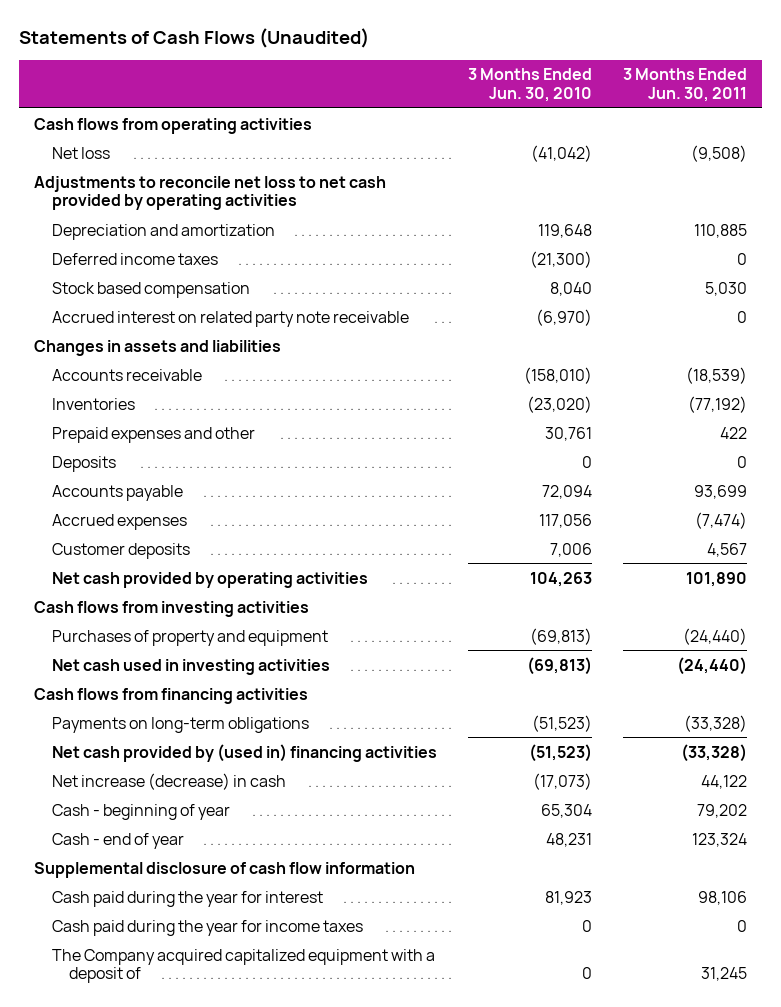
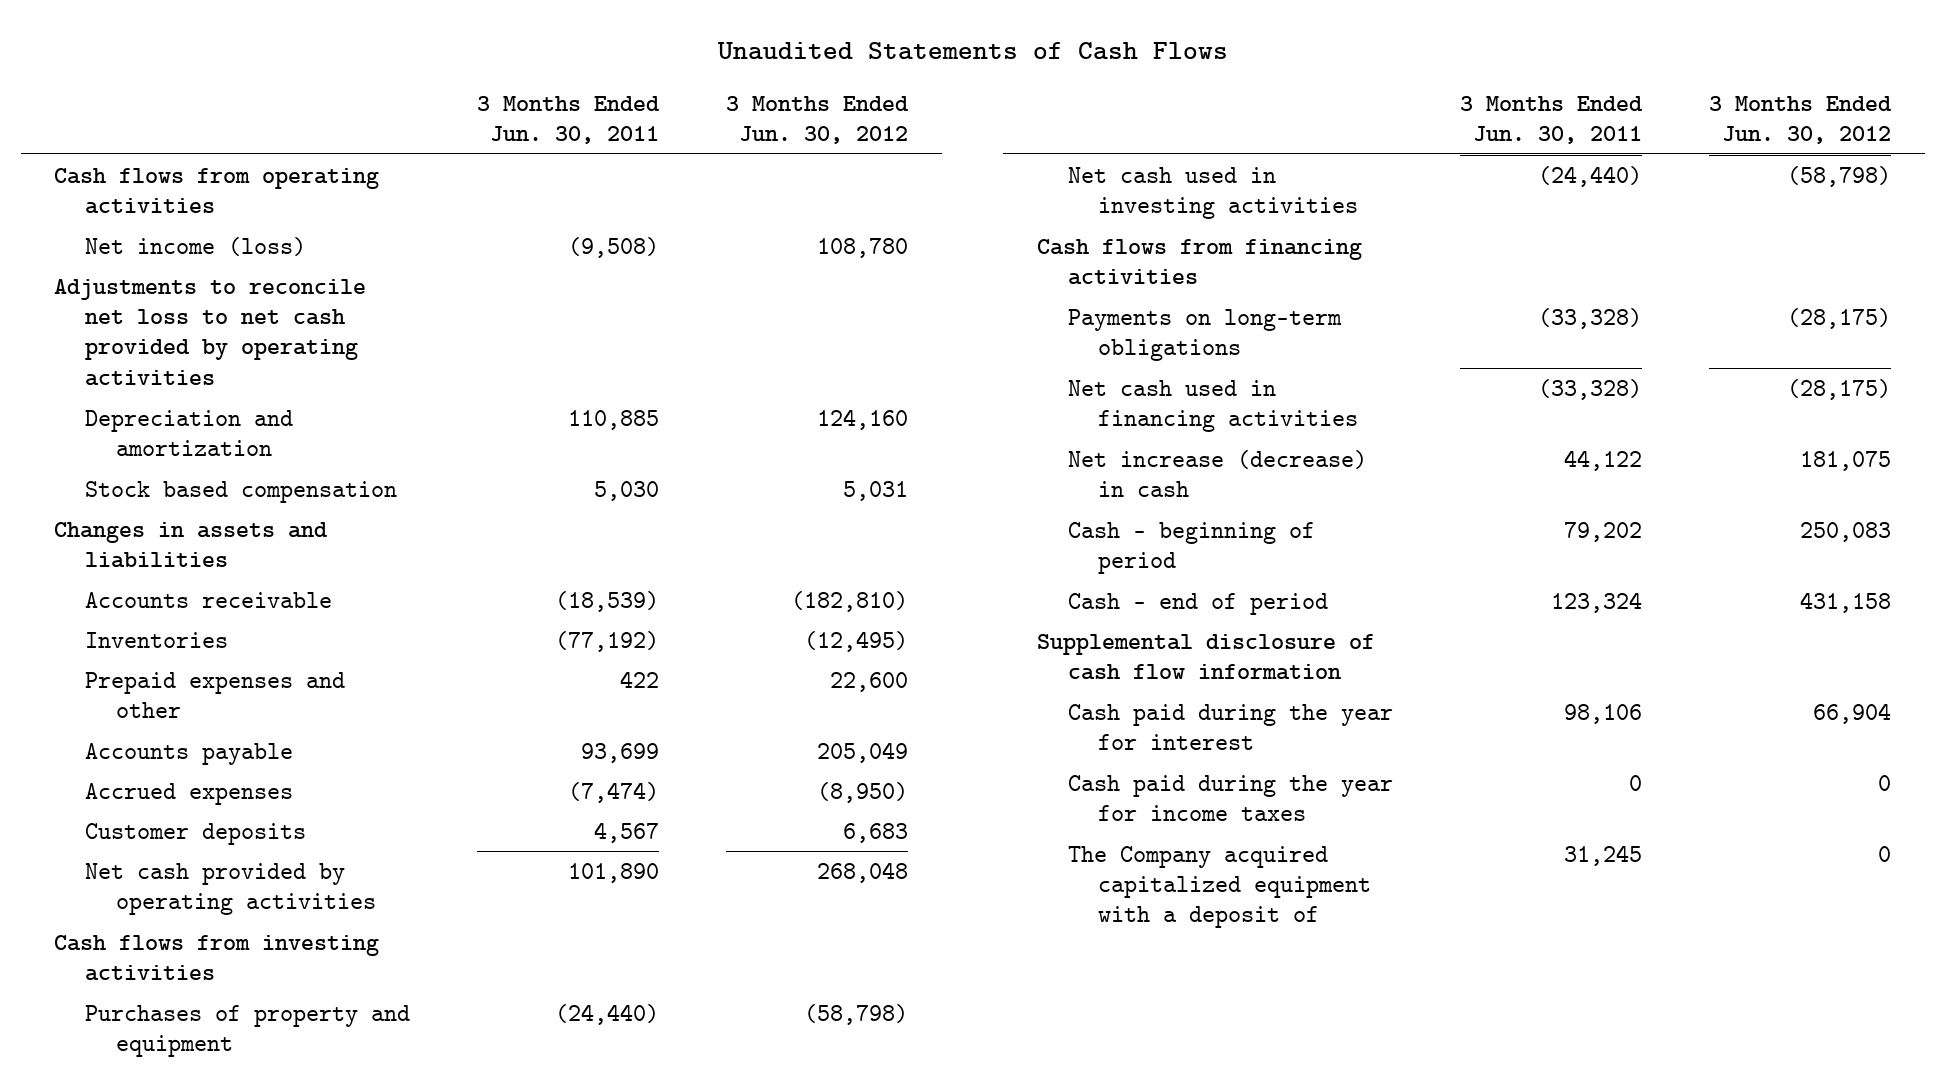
[18,27,369,48] Statements of Cash Flows (Unaudited) -> [716,41,1228,60] Unaudited Statements of Cash Flows
[467,68,592,103] 3 Months Ended Jun. 30, 2010 -> none
none -> [726,95,910,145] 3 Months Ended Jun. 30, 2012
[51,146,110,159] Net loss -> [84,236,306,256] Net income (loss)
[51,252,218,265] Deferred income taxes -> none
[51,310,409,327] Accrued interest on related party note receivable -> none
[51,455,116,472] Deposits -> none
[51,743,437,762] Net cash provided by (used in) financing activities -> [1067,379,1359,433] Net cash used in financing activities
[51,803,230,820] Cash - beginning of year -> [1067,521,1315,575] Cash - beginning of period
[51,832,184,849] Cash - end of year -> [1067,592,1328,615] Cash - end of period

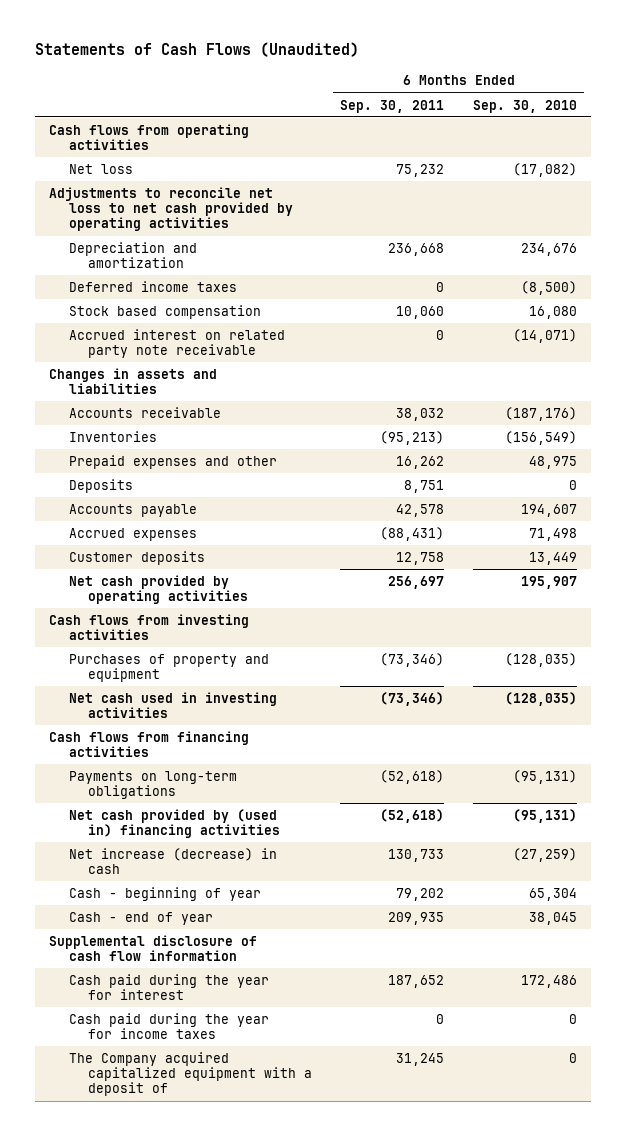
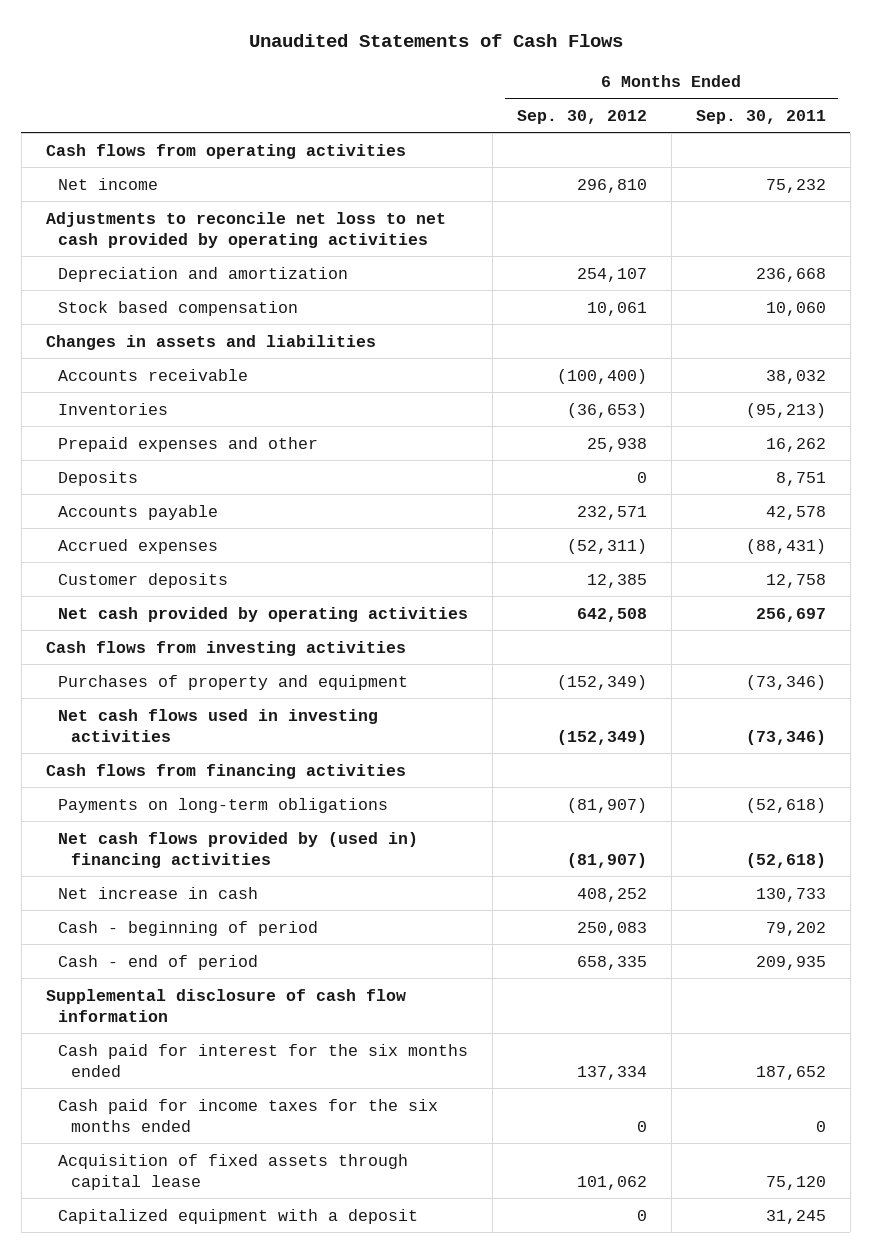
[35,42,360,58] Statements of Cash Flows (Unaudited) -> [248,34,623,48] Unaudited Statements of Cash Flows
[472,99,577,113] Sep. 30, 2010 -> none
none -> [517,109,648,124] Sep. 30, 2012
[68,163,133,174] Net loss -> [58,177,159,190] Net income
[68,280,237,292] Deferred income taxes -> none
[68,328,285,359] Accrued interest on related party note receivable -> none
[68,691,277,719] Net cash used in investing activities -> [58,708,379,742] Net cash flows used in investing activities
[68,808,281,839] Net cash provided by (used in) financing activities -> [58,831,419,868] Net cash flows provided by (used in) financing activities
[68,847,277,875] Net increase (decrease) in cash -> [58,886,259,899] Net increase in cash
[68,886,261,901] Cash - beginning of year -> [58,920,319,936] Cash - beginning of period
[68,911,213,925] Cash - end of year -> [58,954,259,970] Cash - end of period
[68,973,269,1001] Cash paid during the year for interest -> [58,1043,469,1077] Cash paid for interest for the six months ended
[68,1012,269,1040] Cash paid during the year for income taxes -> [58,1098,439,1132] Cash paid for income taxes for the six months ended
none -> [58,1153,409,1190] Acquisition of fixed assets through capital lease
[68,1051,313,1097] The Company acquired capitalized equipment with a deposit of -> [58,1208,419,1224] Capitalized equipment with a deposit

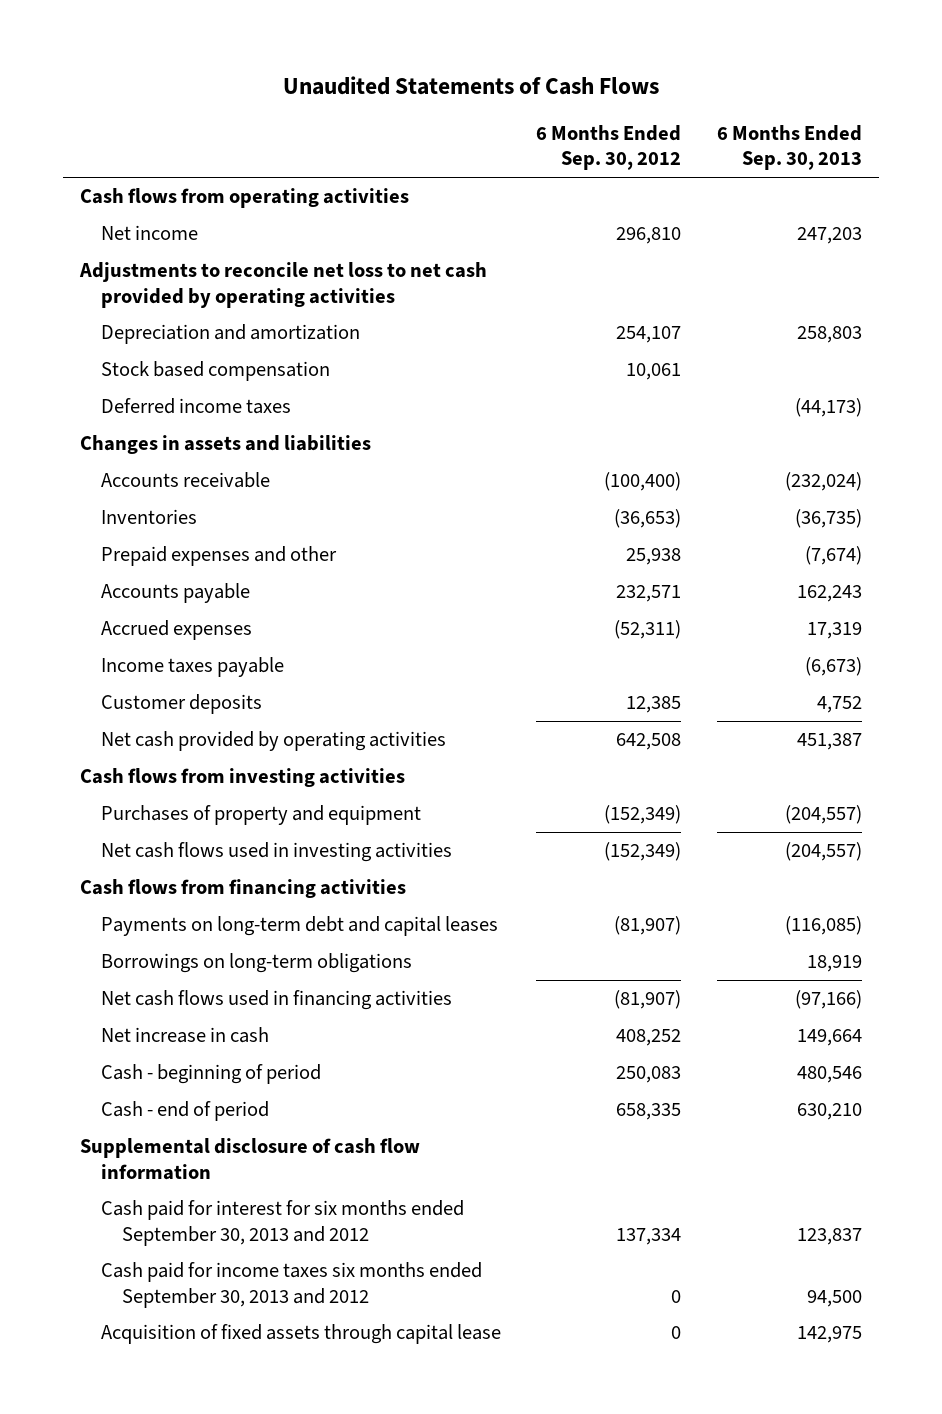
[695,109,826,124] Sep. 30, 2011 -> none
none -> [716,124,862,171] 6 Months Ended Sep. 30, 2013
none -> [101,398,292,415] Deferred income taxes
[58,470,139,486] Deposits -> none
none -> [101,657,285,678] Income taxes payable
[58,797,389,813] Payments on long-term obligations -> [101,916,499,937] Payments on long-term debt and capital leases
none -> [101,953,413,974] Borrowings on long-term obligations
[58,831,419,868] Net cash flows provided by (used in) financing activities -> [101,990,453,1011] Net cash flows used in financing activities
[58,1208,419,1224] Capitalized equipment with a deposit -> none
[58,1043,469,1077] Cash paid for interest for the six months ended -> [101,1200,465,1246] Cash paid for interest for six months ended September 30, 2013 and 2012
[58,1098,439,1132] Cash paid for income taxes for the six months ended -> [101,1262,483,1308] Cash paid for income taxes six months ended September 30, 2013 and 2012
[577,1175,648,1190] 101,062 -> [671,1326,682,1340] 0

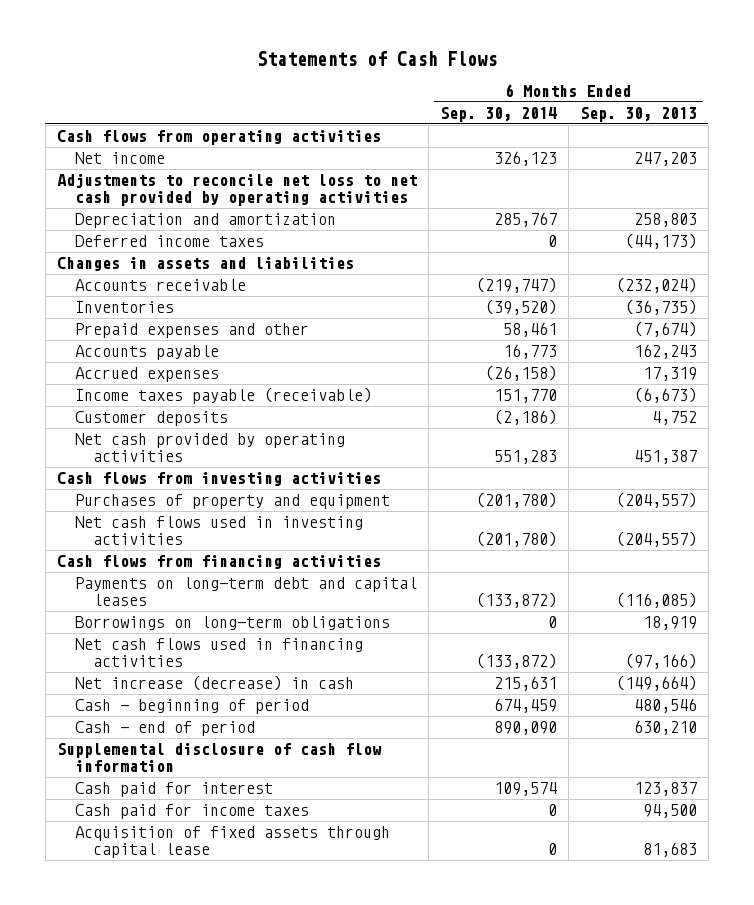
[282,76,659,96] Unaudited Statements of Cash Flows -> [256,51,497,67] Statements of Cash Flows
[536,124,682,171] 6 Months Ended Sep. 30, 2012 -> none
none -> [439,107,557,123] Sep. 30, 2014
[101,361,331,382] Stock based compensation -> none
[101,657,285,678] Income taxes payable -> [74,387,372,405] Income taxes payable (receivable)
[101,1027,270,1044] Net increase in cash -> [74,675,354,692] Net increase (decrease) in cash
[796,1029,862,1047] 149,664 -> [615,675,697,692] (149,664)
[101,1200,465,1246] Cash paid for interest for six months ended September 30, 2013 and 2012 -> [74,782,273,798] Cash paid for interest
[101,1262,483,1308] Cash paid for income taxes six months ended September 30, 2013 and 2012 -> [74,804,309,820] Cash paid for income taxes
[796,1326,862,1344] 142,975 -> [642,841,697,857] 81,683

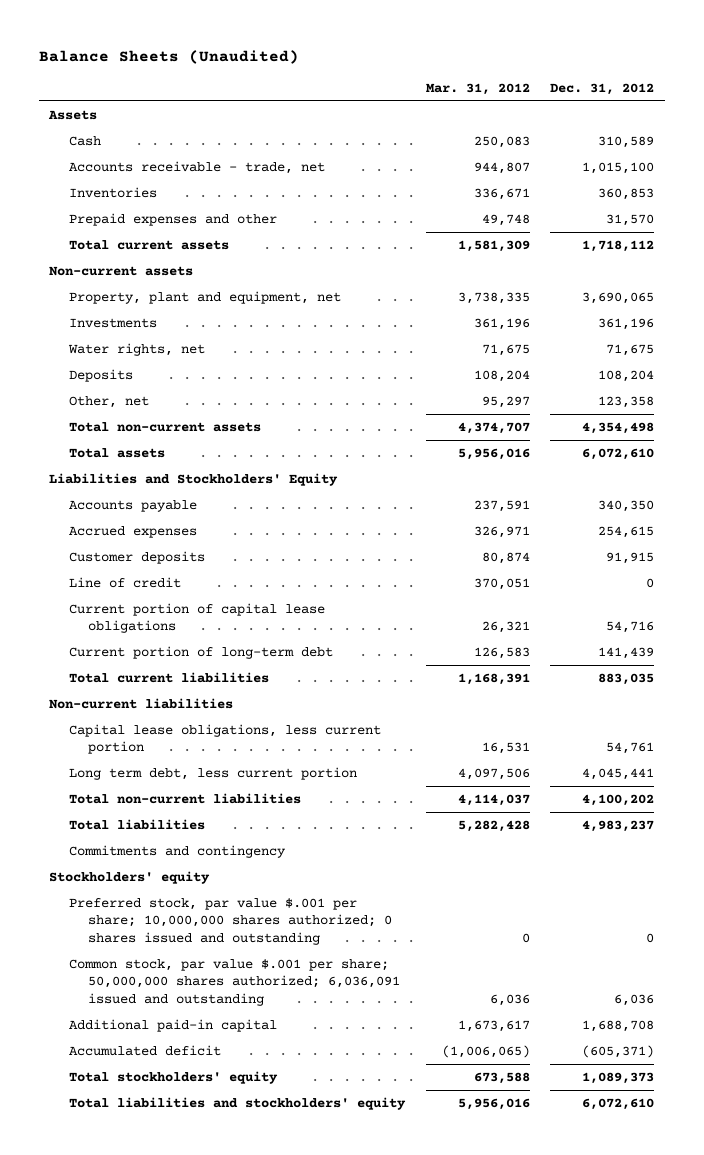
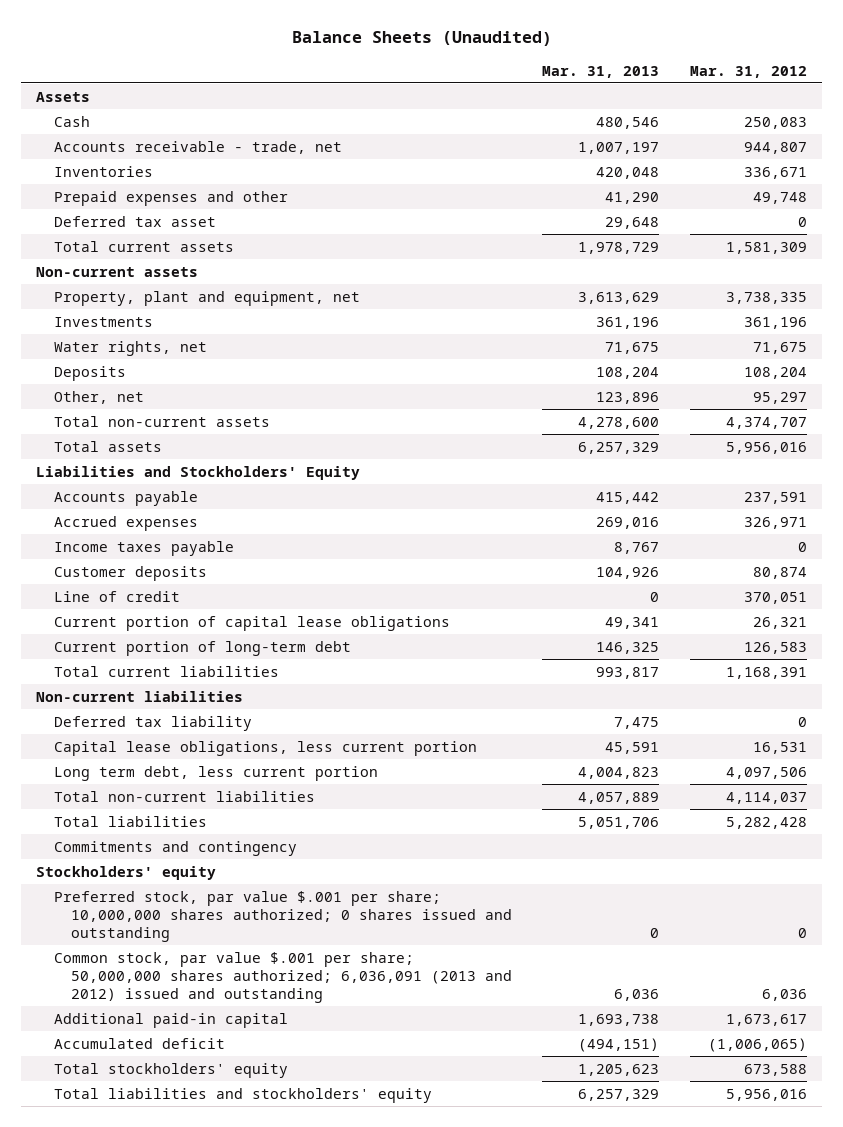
[550,82,655,95] Dec. 31, 2012 -> none
none -> [542,65,660,78] Mar. 31, 2013
none -> [53,215,216,227] Deferred tax asset
none -> [53,540,234,556] Income taxes payable
none -> [53,715,252,731] Deferred tax liability
[68,959,401,1006] Common stock, par value $.001 per share; 50,000,000 shares authorized; 6,036,091 issued and outstanding -> [53,951,512,1004] Common stock, par value $.001 per share; 50,000,000 shares authorized; 6,036,091 (2013 and 2012) issued and outstanding

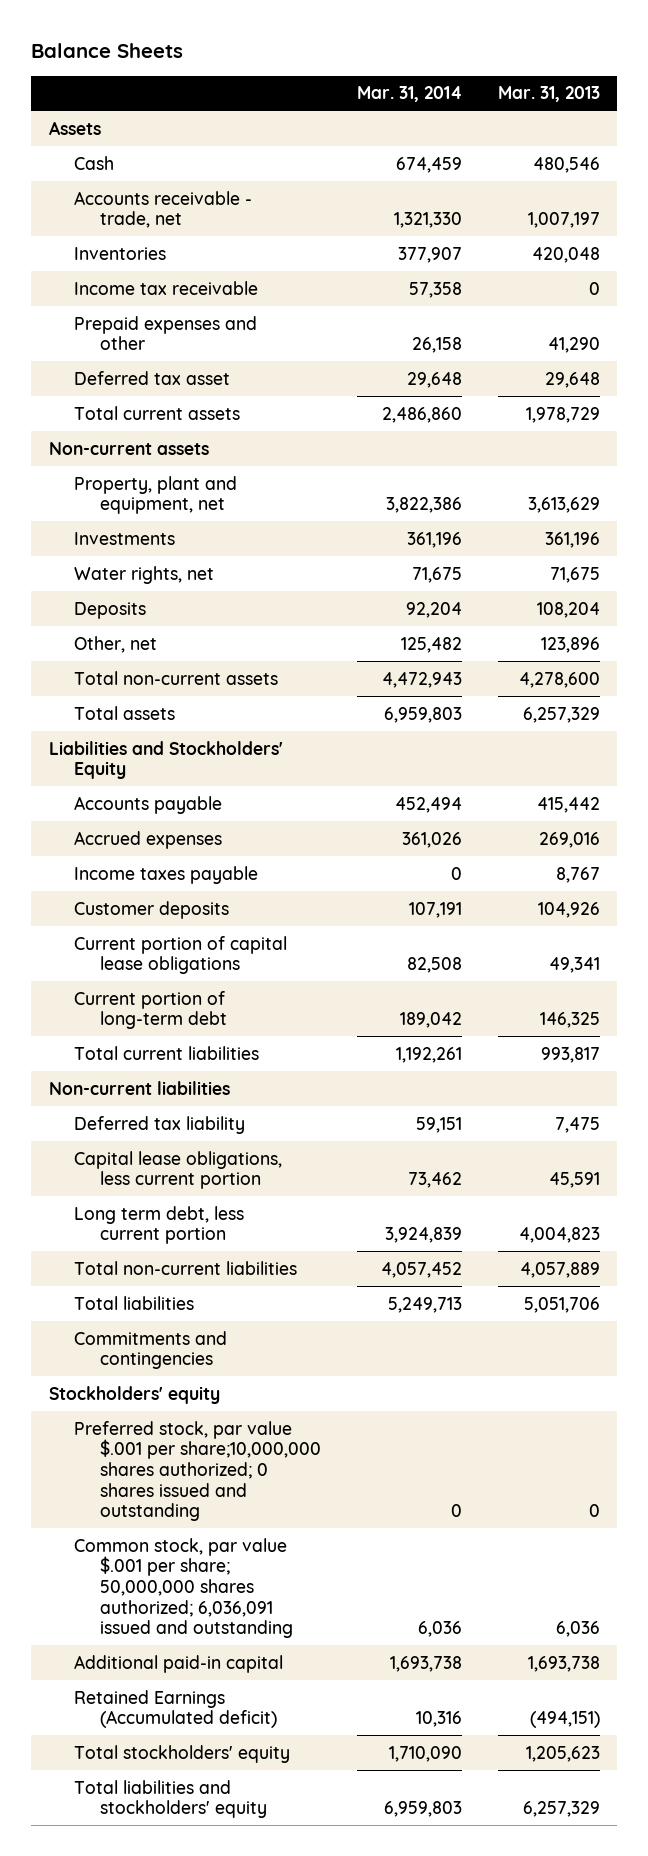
[291,31,552,47] Balance Sheets (Unaudited) -> [30,43,183,59] Balance Sheets
[690,65,808,78] Mar. 31, 2012 -> none
none -> [356,86,462,103] Mar. 31, 2014
none -> [74,280,259,295] Income tax receivable
[53,590,180,602] Line of credit -> none
[53,840,297,856] Commitments and contingency -> [74,1330,228,1370] Commitments and contingencies
[53,890,512,943] Preferred stock, par value $.001 per share; 10,000,000 shares authorized; 0 shares issued and outstanding -> [74,1420,322,1522] Preferred stock, par value $.001 per share;10,000,000 shares authorized; 0 shares issued and outstanding
[53,951,512,1004] Common stock, par value $.001 per share; 50,000,000 shares authorized; 6,036,091 (2013 and 2012) issued and outstanding -> [74,1537,294,1639] Common stock, par value $.001 per share; 50,000,000 shares authorized; 6,036,091 issued and outstanding
[53,1037,225,1049] Accumulated deficit -> [74,1689,278,1729] Retained Earnings (Accumulated deficit)

